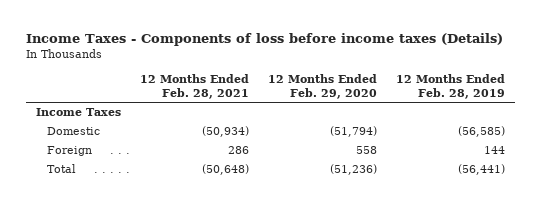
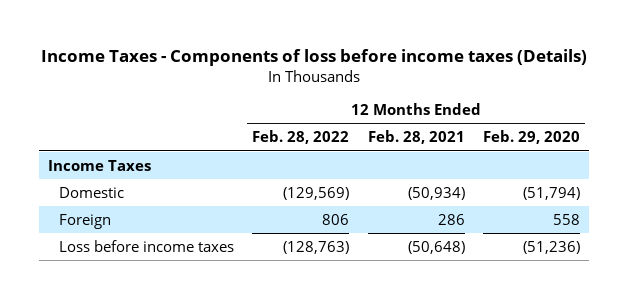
[396,73,506,99] 12 Months Ended Feb. 28, 2019 -> none
none -> [252,130,350,145] Feb. 28, 2022
[47,164,77,174] Total -> [58,239,234,252] Loss before income taxes

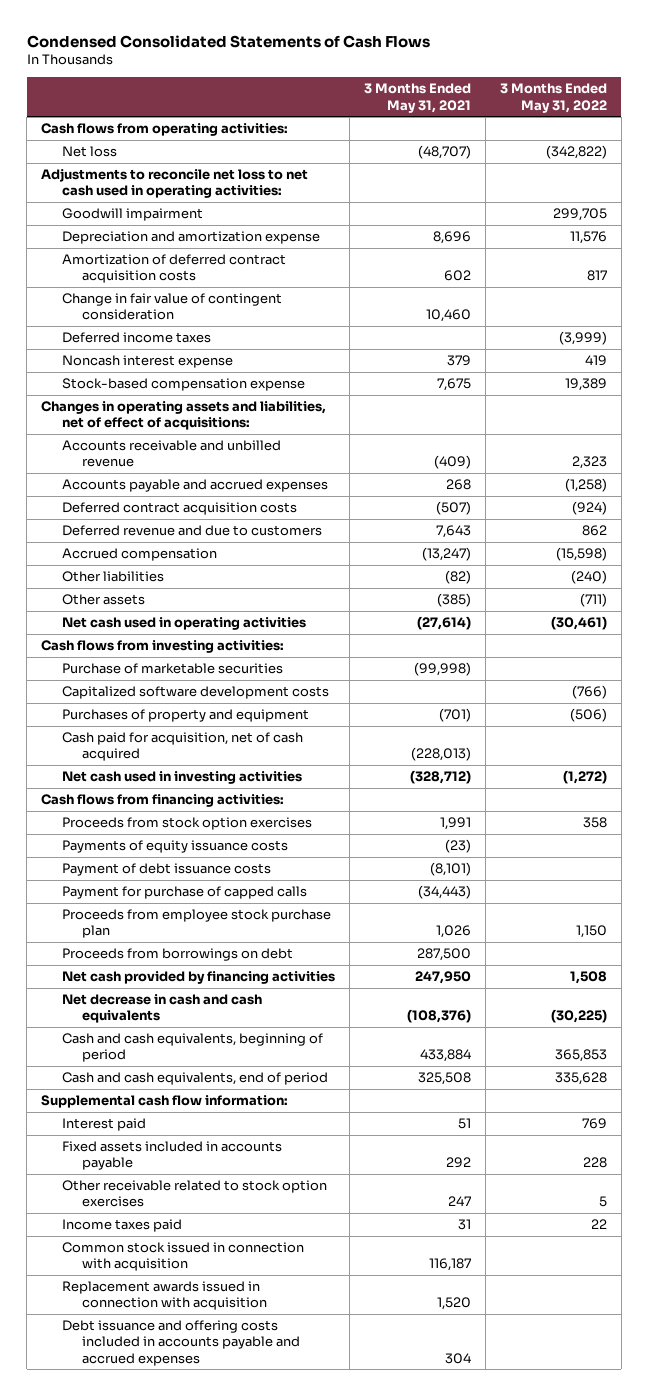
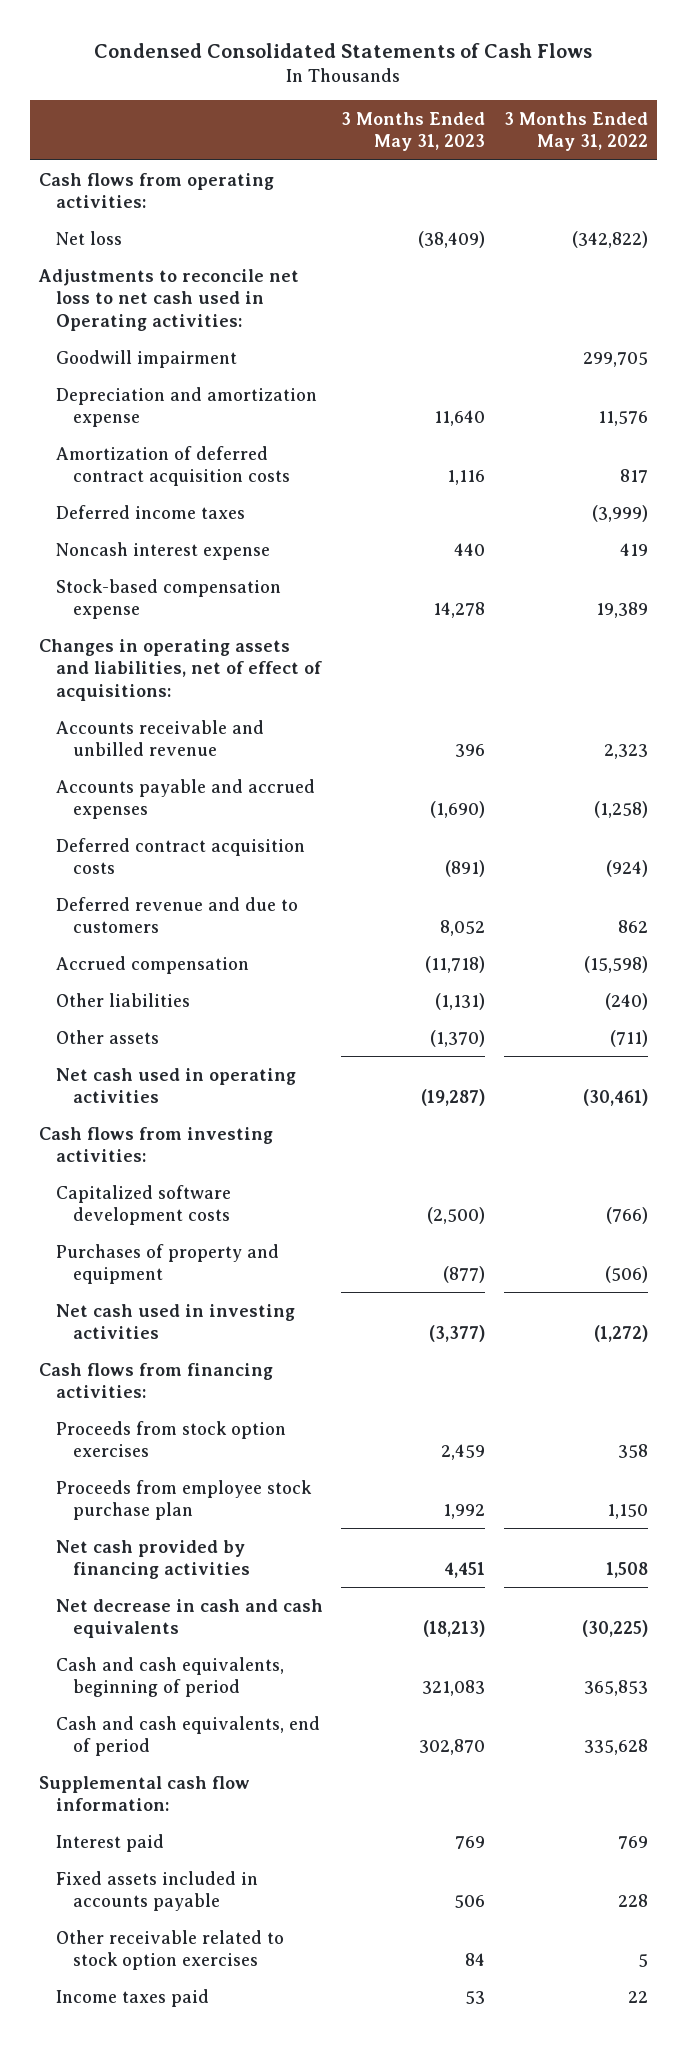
[363,83,471,113] 3 Months Ended May 31, 2021 -> none
none -> [341,111,486,152] 3 Months Ended May 31, 2023
[41,168,309,199] Adjustments to reconcile net loss to net cash used in operating activities: -> [37,268,299,331] Adjustments to reconcile net loss to net cash used in Operating activities:
[61,293,282,321] Change in fair value of contingent consideration -> none
[61,663,283,675] Purchase of marketable securities -> none
[61,732,303,762] Cash paid for acquisition, net of cash acquired -> none
[61,840,288,854] Payments of equity issuance costs -> none
[61,863,271,877] Payment of debt issuance costs -> none
[61,886,307,900] Payment for purchase of capped calls -> none
[61,948,293,962] Proceeds from borrowings on debt -> none
[61,1242,304,1272] Common stock issued in connection with acquisition -> none
[61,1281,267,1311] Replacement awards issued in connection with acquisition -> none
[61,1320,300,1366] Debt issuance and offering costs included in accounts payable and accrued expenses -> none

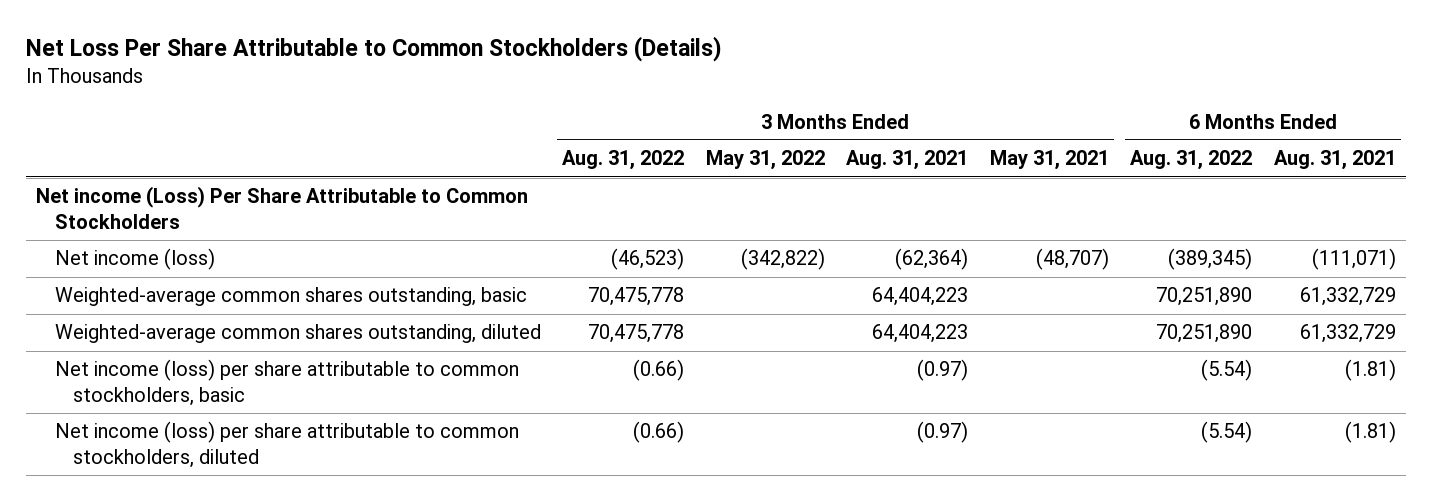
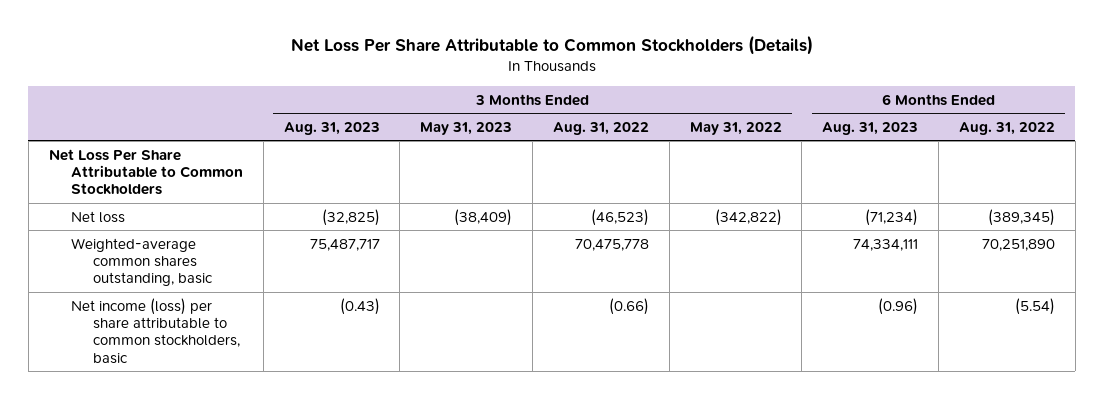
[846,150,969,171] Aug. 31, 2021 -> none
[989,150,1109,171] May 31, 2021 -> none
[1273,150,1396,171] Aug. 31, 2021 -> none
none -> [283,121,380,135] Aug. 31, 2023
none -> [420,121,513,135] May 31, 2023
none -> [822,121,919,135] Aug. 31, 2023
[36,186,529,229] Net income (Loss) Per Share Attributable to Common Stockholders -> [48,148,243,196] Net Loss Per Share Attributable to Common Stockholders
[54,248,215,271] Net income (loss) -> [70,210,125,223] Net loss
[54,324,541,344] Weighted-average common shares outstanding, diluted -> none
[54,421,519,468] Net income (loss) per share attributable to common stockholders, diluted -> none

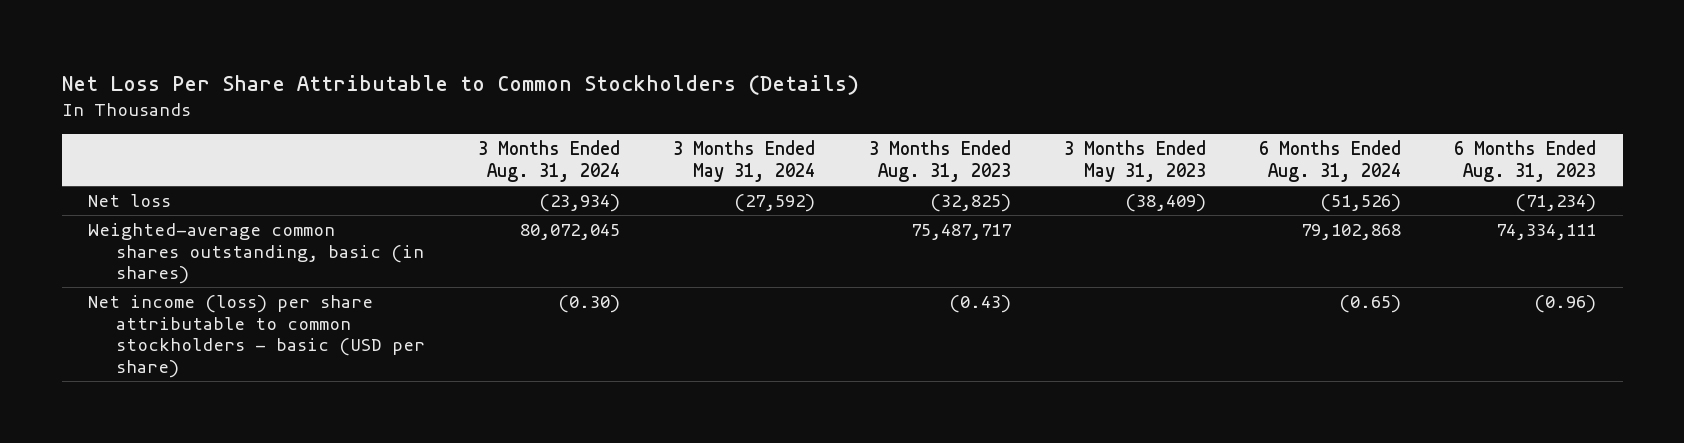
[552,121,649,135] Aug. 31, 2022 -> none
[689,121,782,135] May 31, 2022 -> none
[958,121,1055,135] Aug. 31, 2022 -> none
none -> [478,140,621,182] 3 Months Ended Aug. 31, 2024
none -> [673,140,816,182] 3 Months Ended May 31, 2024
none -> [1259,140,1402,182] 6 Months Ended Aug. 31, 2024
[48,148,243,196] Net Loss Per Share Attributable to Common Stockholders -> none
[70,237,214,287] Weighted-average common shares outstanding, basic -> [88,223,425,285] Weighted-average common shares outstanding, basic (in shares)
[70,297,241,364] Net income (loss) per share attributable to common stockholders, basic -> [88,295,426,378] Net income (loss) per share attributable to common stockholders - basic (USD per share)

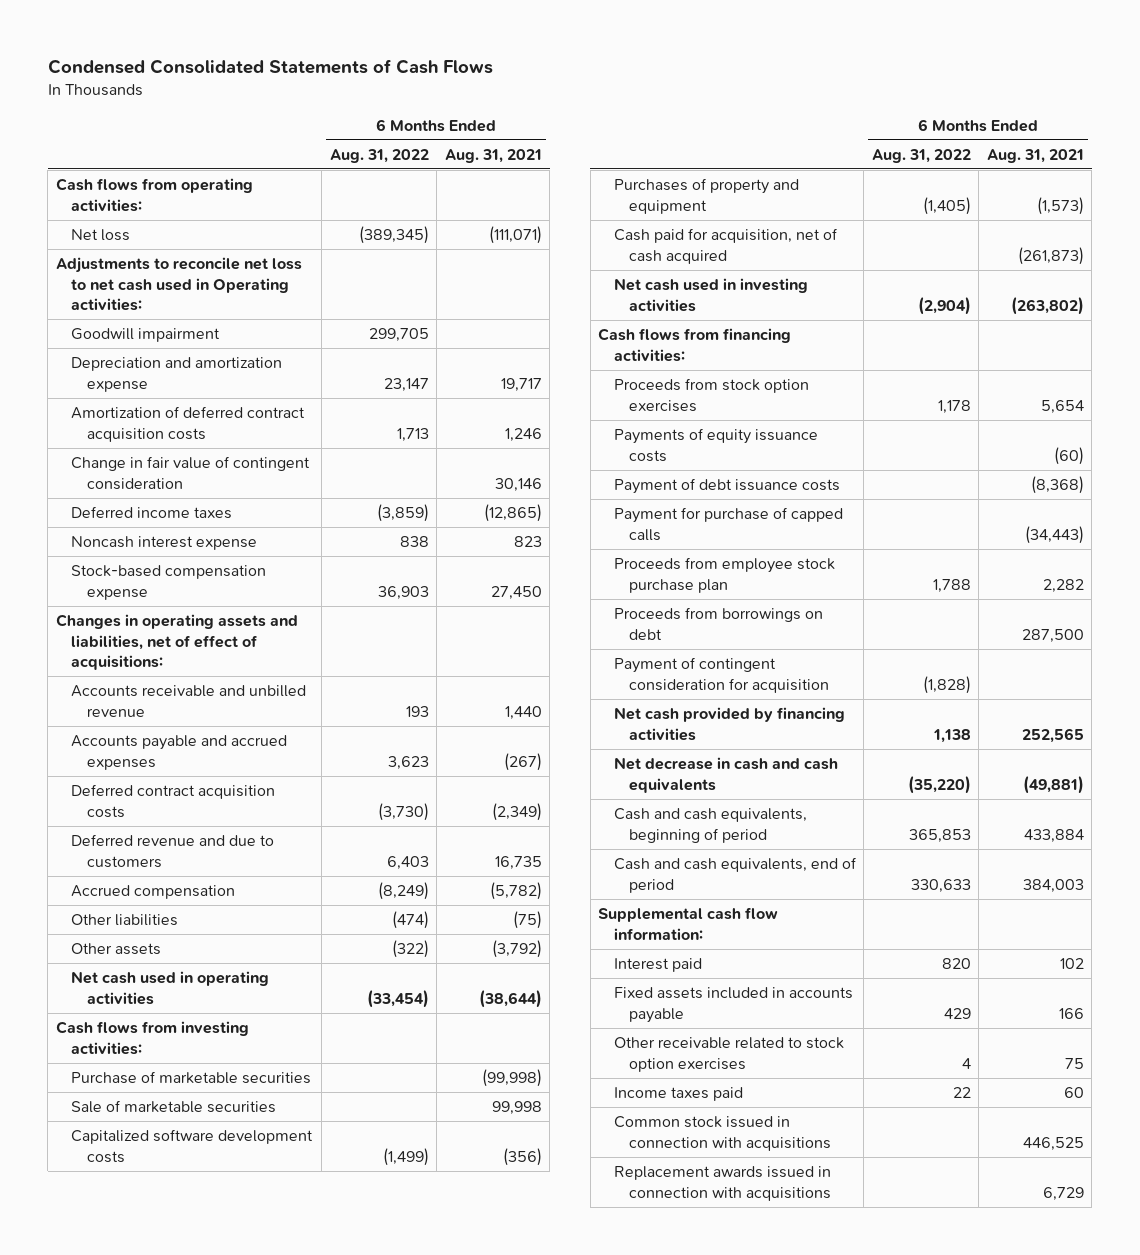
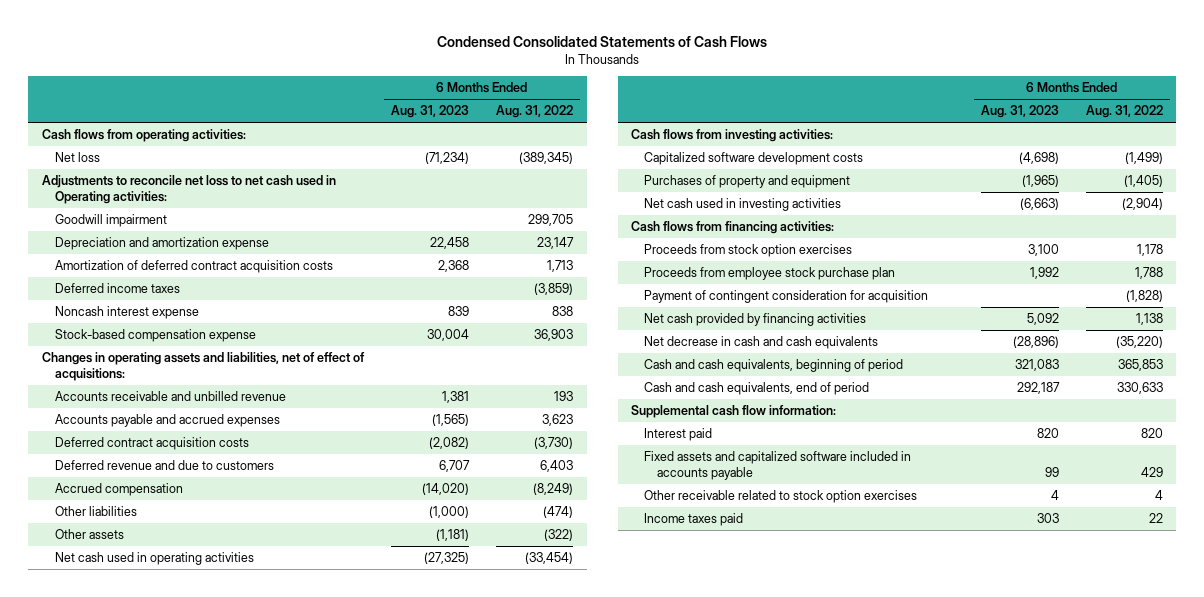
[444,148,542,163] Aug. 31, 2021 -> none
none -> [390,105,469,119] Aug. 31, 2023
[71,455,311,490] Change in fair value of contingent consideration -> none
[71,1070,312,1084] Purchase of marketable securities -> none
[71,1099,277,1113] Sale of marketable securities -> none
[613,227,838,264] Cash paid for acquisition, net of cash acquired -> none
[613,427,818,462] Payments of equity issuance costs -> none
[613,477,840,494] Payment of debt issuance costs -> none
[613,506,843,541] Payment for purchase of capped calls -> none
[613,606,823,640] Proceeds from borrowings on debt -> none
[613,986,853,1023] Fixed assets included in accounts payable -> [644,451,912,480] Fixed assets and capitalized software included in accounts payable
[613,1115,832,1151] Common stock issued in connection with acquisitions -> none
[613,1165,832,1201] Replacement awards issued in connection with acquisitions -> none

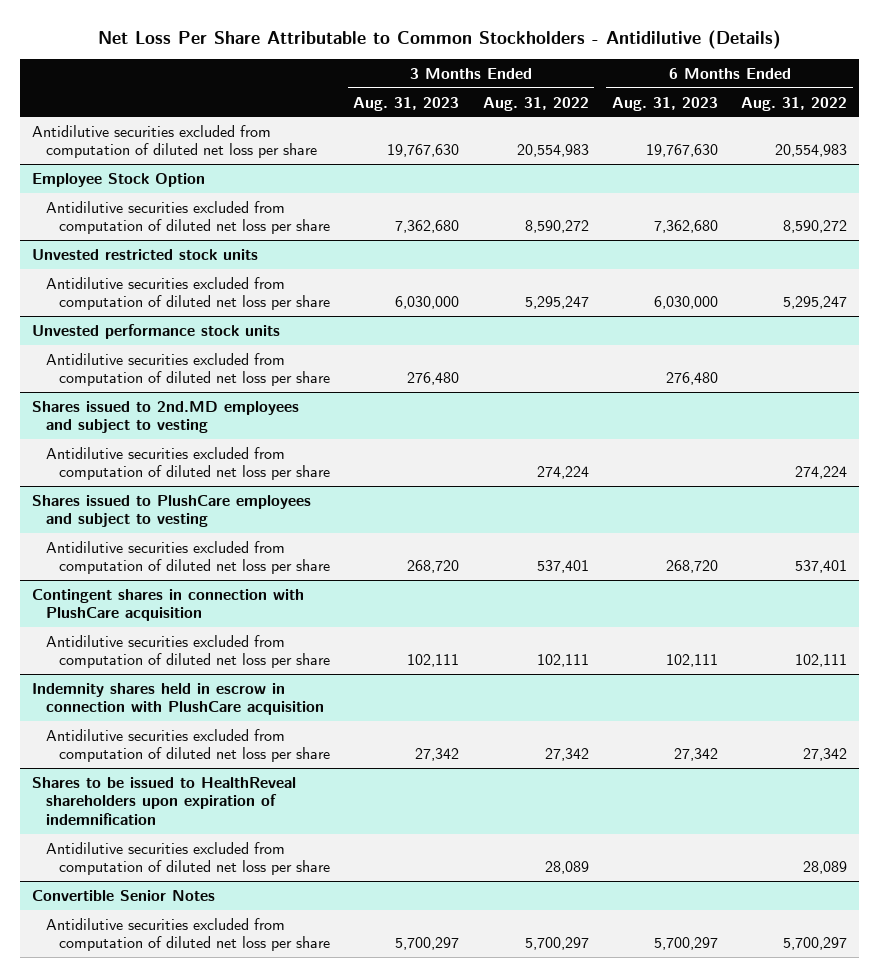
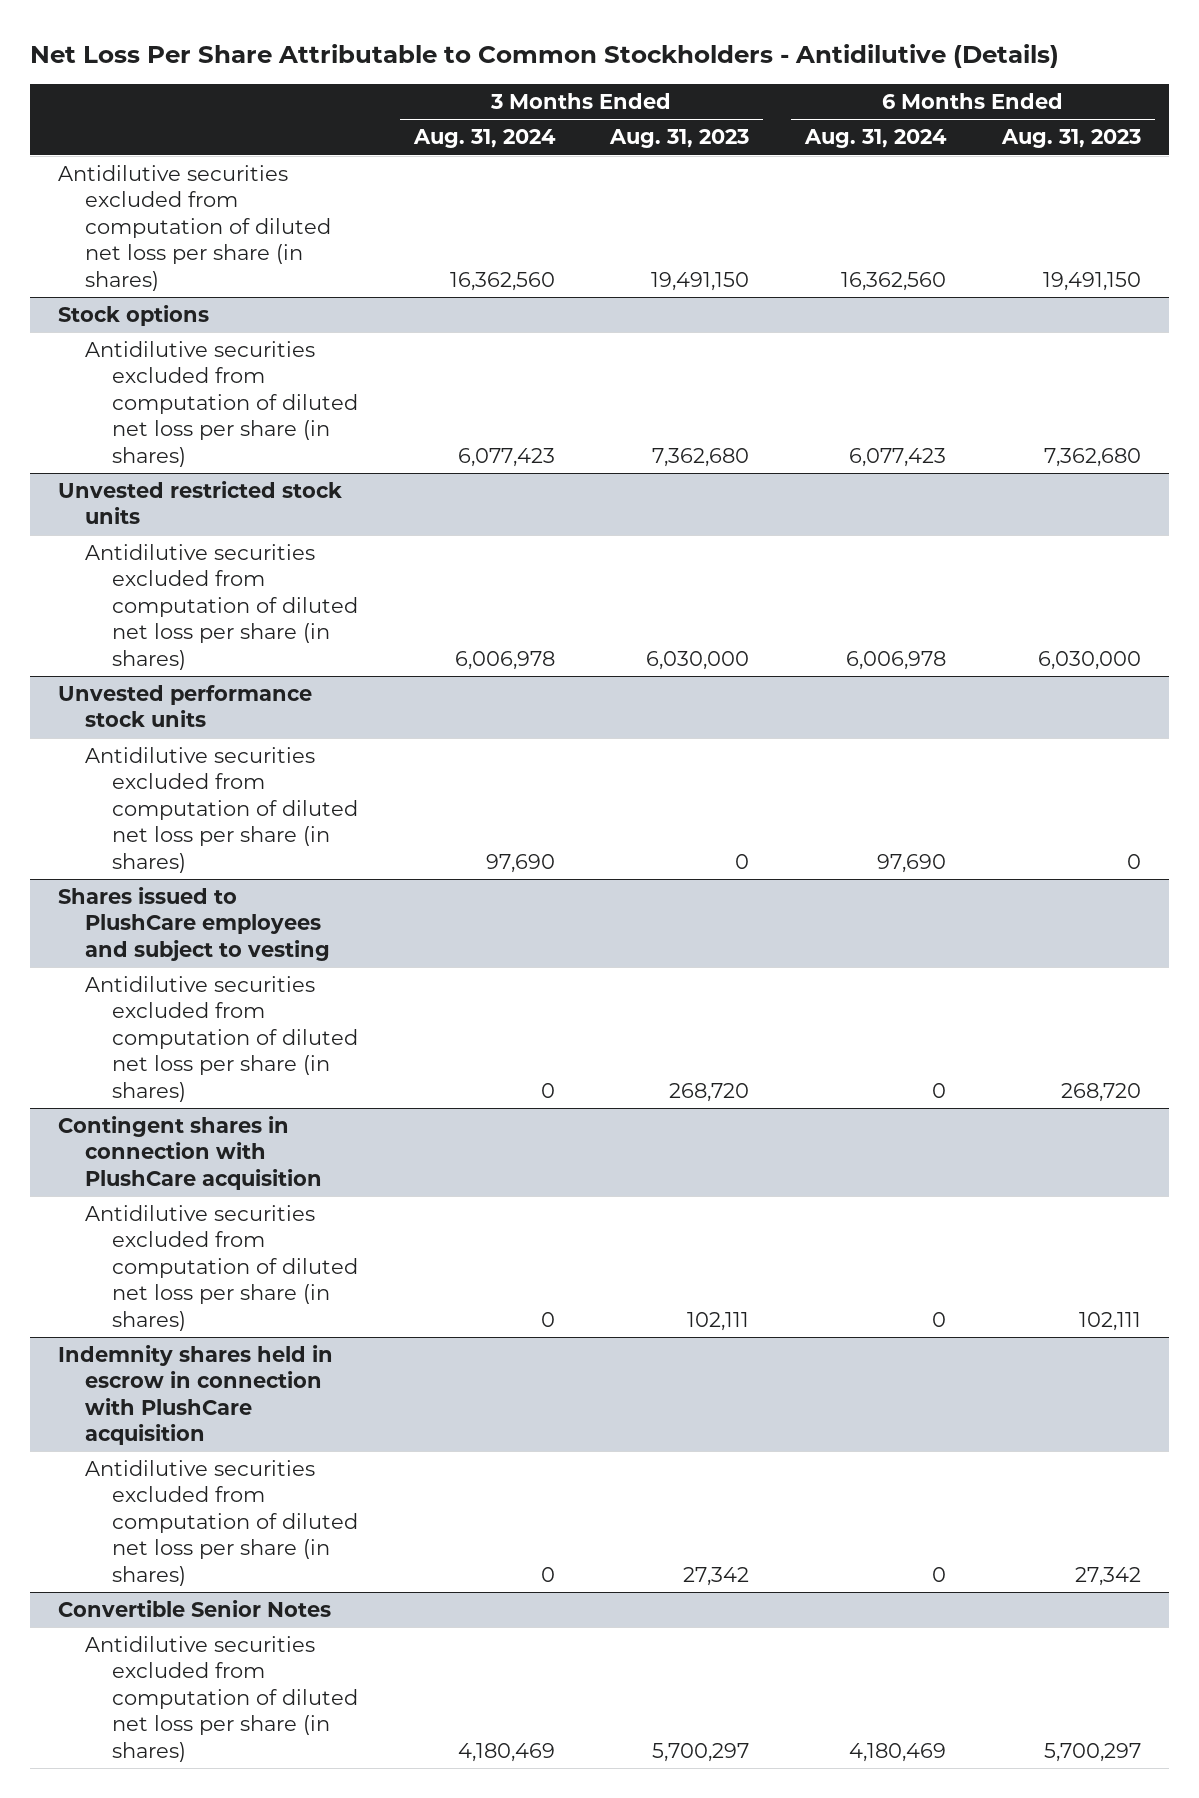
[482,96,589,111] Aug. 31, 2022 -> none
[741,96,848,111] Aug. 31, 2022 -> none
none -> [412,129,556,149] Aug. 31, 2024
none -> [804,129,948,149] Aug. 31, 2024
[32,124,317,159] Antidilutive securities excluded from computation of diluted net loss per share -> [58,164,331,291] Antidilutive securities excluded from computation of diluted net loss per share (in shares)
[387,144,460,158] 19,767,630 -> [651,271,750,291] 19,491,150
[645,144,718,158] 19,767,630 -> [1042,271,1141,291] 19,491,150
[32,172,206,187] Employee Stock Option -> [58,304,210,326] Stock options
[45,200,331,235] Antidilutive securities excluded from computation of diluted net loss per share -> [84,340,358,467] Antidilutive securities excluded from computation of diluted net loss per share (in shares)
[45,276,331,311] Antidilutive securities excluded from computation of diluted net loss per share -> [84,543,358,670] Antidilutive securities excluded from computation of diluted net loss per share (in shares)
[32,400,300,434] Shares issued to 2nd.MD employees and subject to vesting -> none
[45,446,331,481] Antidilutive securities excluded from computation of diluted net loss per share -> none
[45,352,331,387] Antidilutive securities excluded from computation of diluted net loss per share -> [84,746,358,873] Antidilutive securities excluded from computation of diluted net loss per share (in shares)
[407,372,460,386] 276,480 -> [735,853,750,869] 0
[665,372,718,386] 276,480 -> [1126,853,1141,869] 0
[45,540,331,575] Antidilutive securities excluded from computation of diluted net loss per share -> [84,975,358,1102] Antidilutive securities excluded from computation of diluted net loss per share (in shares)
[45,634,331,669] Antidilutive securities excluded from computation of diluted net loss per share -> [84,1204,358,1331] Antidilutive securities excluded from computation of diluted net loss per share (in shares)
[32,776,297,825] Shares to be issued to HealthReveal shareholders upon expiration of indemnification -> none
[45,841,331,876] Antidilutive securities excluded from computation of diluted net loss per share -> none
[45,728,331,763] Antidilutive securities excluded from computation of diluted net loss per share -> [84,1459,358,1586] Antidilutive securities excluded from computation of diluted net loss per share (in shares)
[45,917,331,952] Antidilutive securities excluded from computation of diluted net loss per share -> [84,1635,358,1762] Antidilutive securities excluded from computation of diluted net loss per share (in shares)

